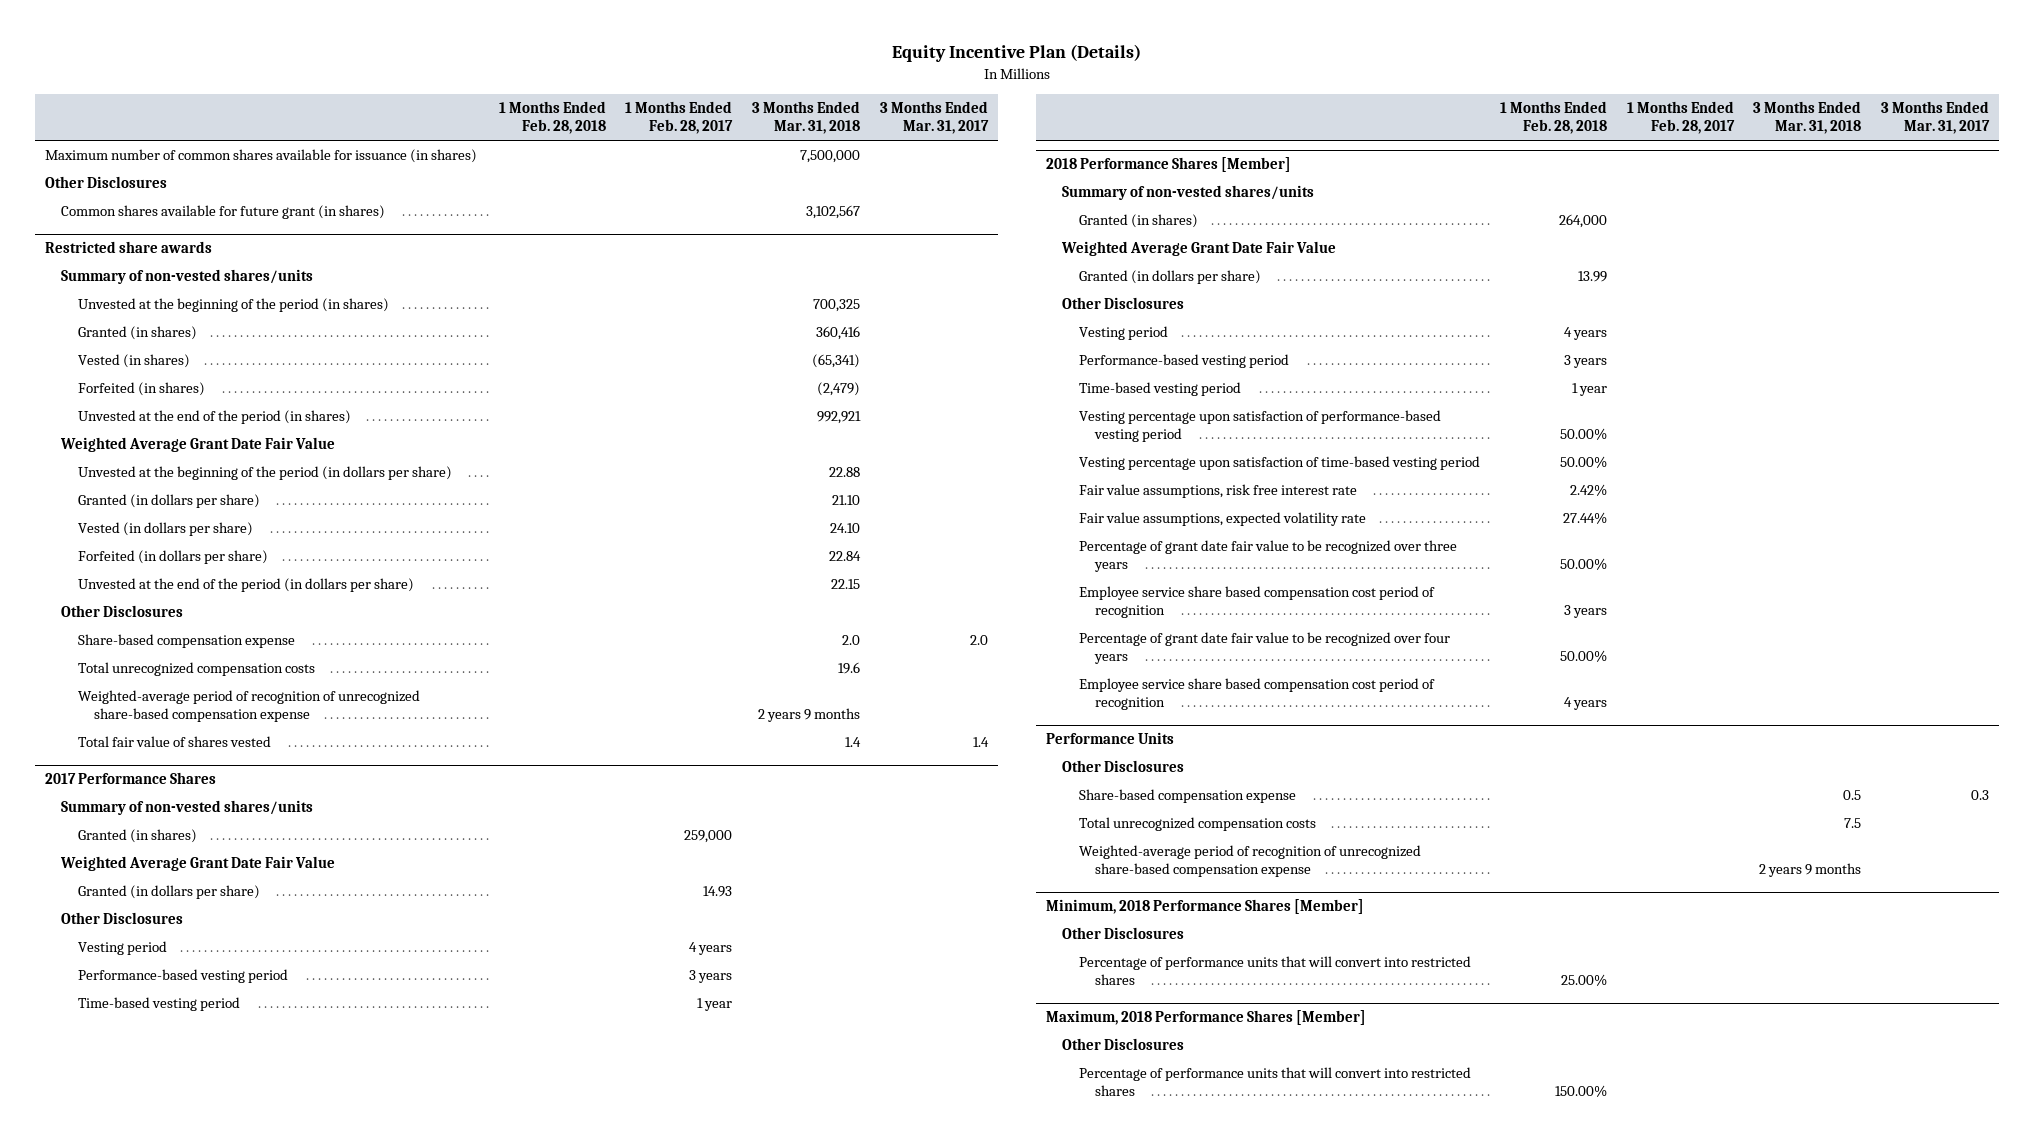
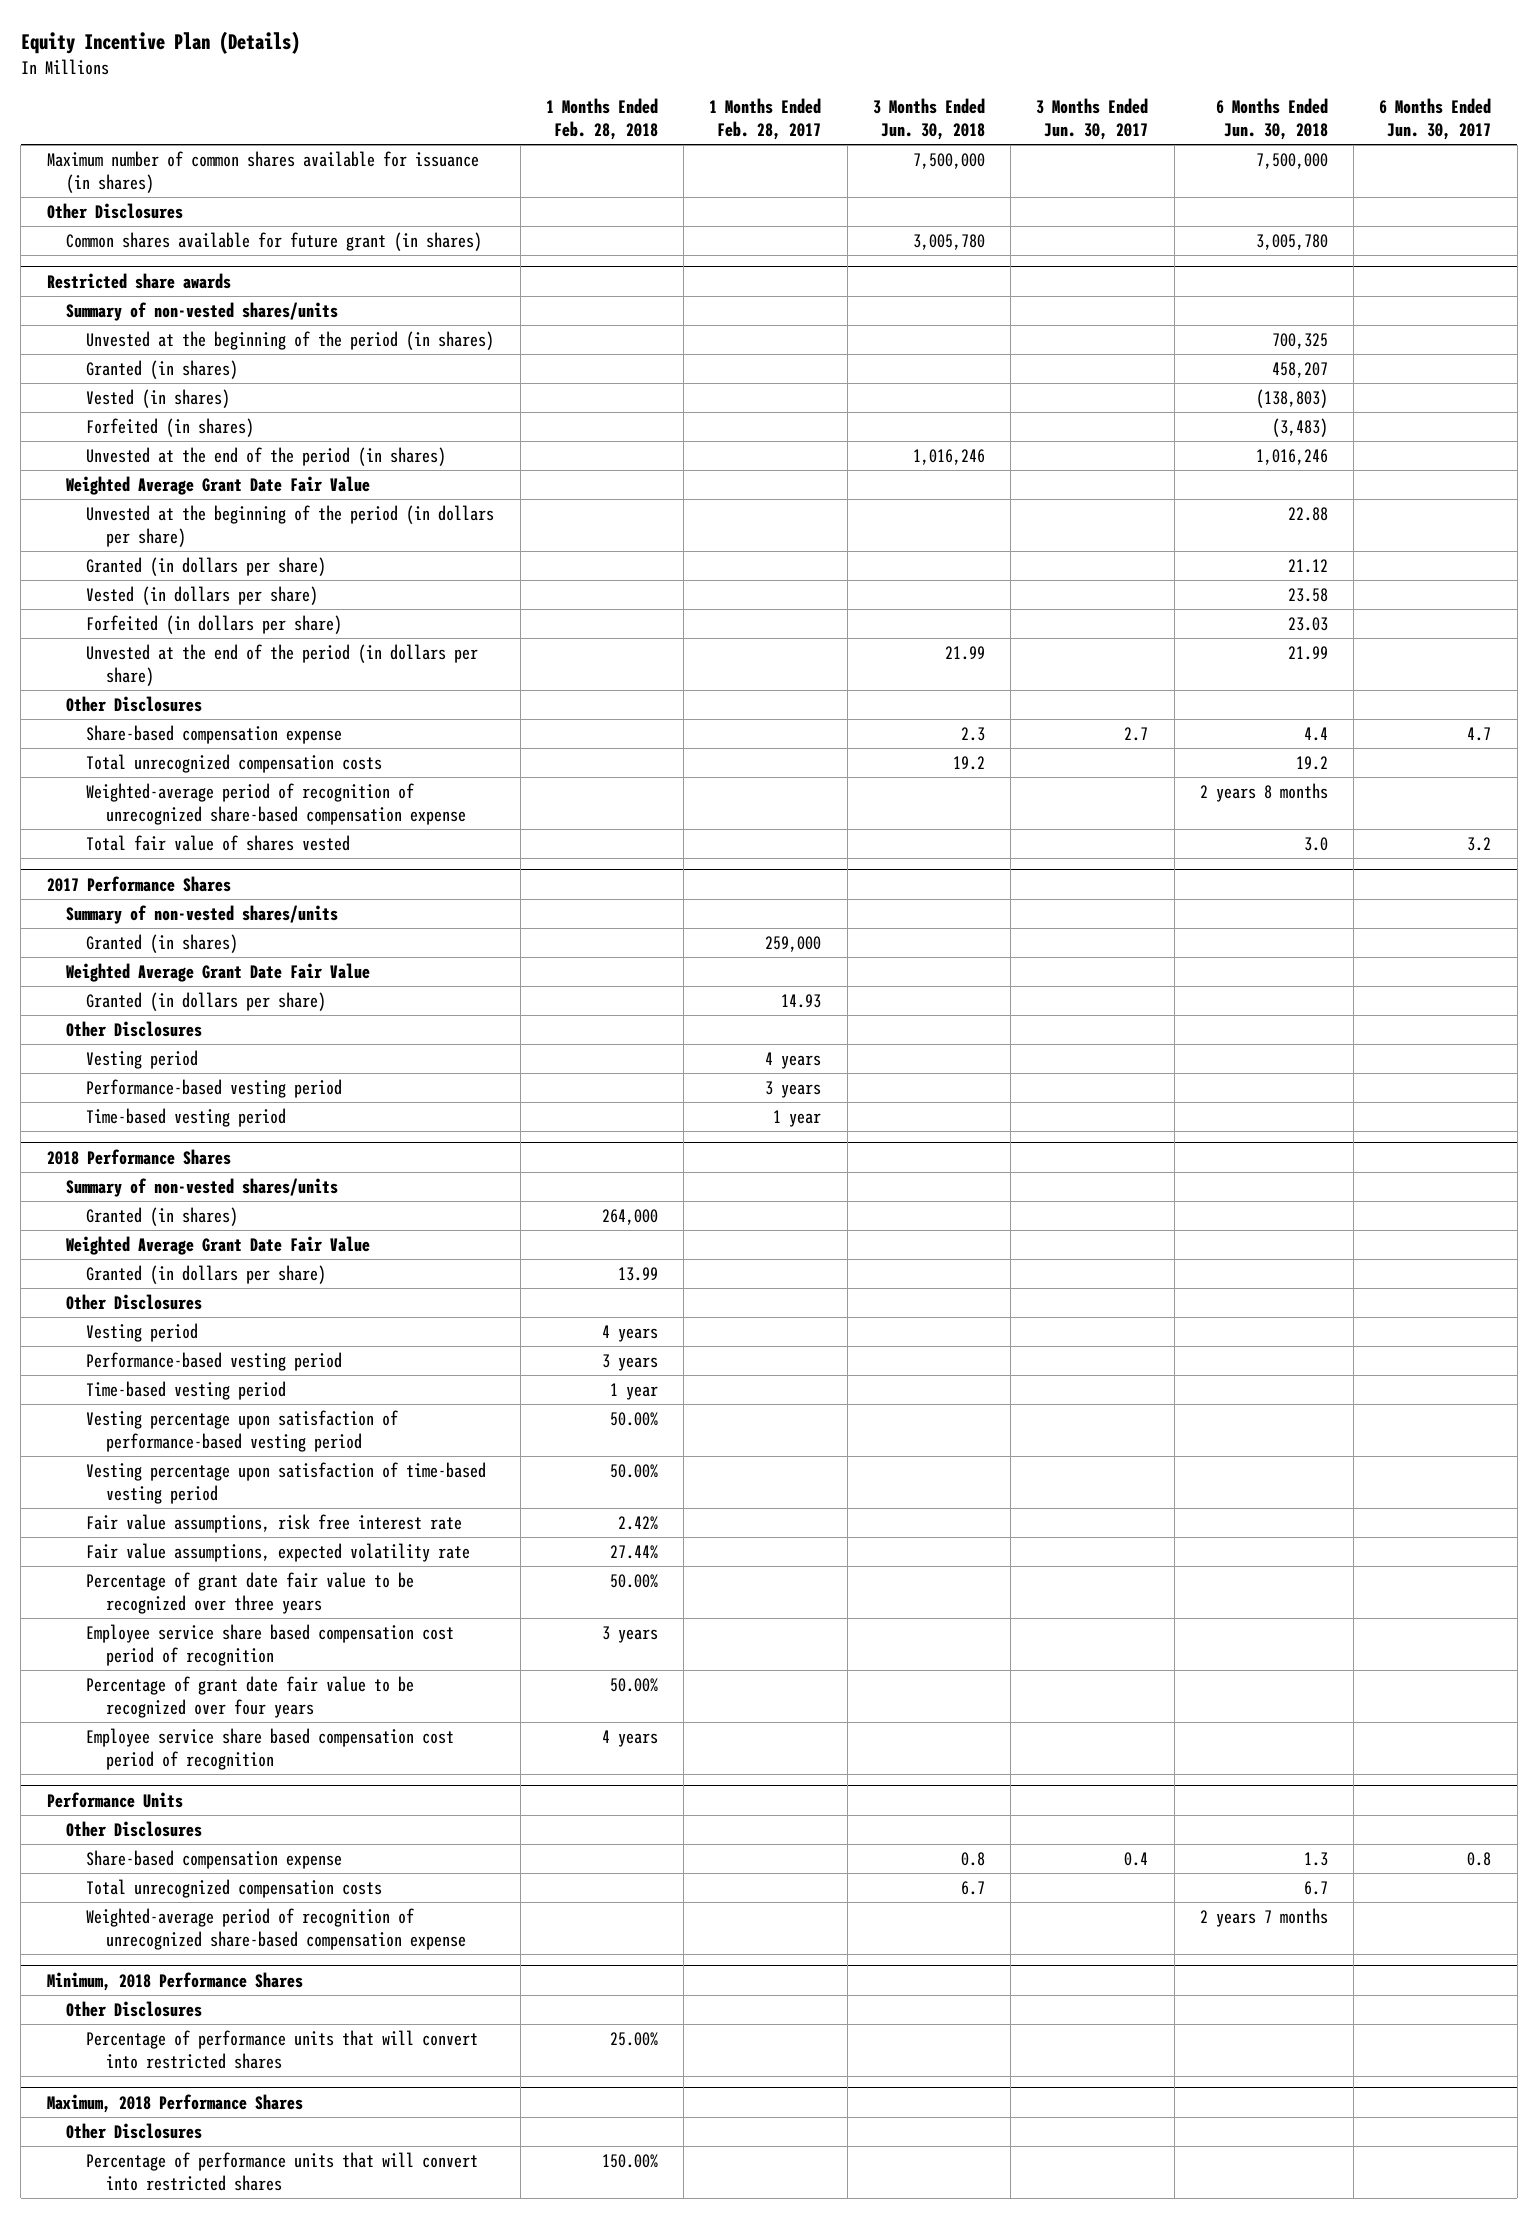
[752,101,861,135] 3 Months Ended Mar. 31, 2018 -> none
[880,101,990,135] 3 Months Ended Mar. 31, 2017 -> none
none -> [872,97,985,141] 3 Months Ended Jun. 30, 2018
none -> [1036,97,1149,141] 3 Months Ended Jun. 30, 2017
none -> [1215,97,1328,141] 6 Months Ended Jun. 30, 2018
none -> [1379,97,1492,141] 6 Months Ended Jun. 30, 2017
[1045,157,1291,173] 2018 Performance Shares [Member] -> [46,1148,231,1165] 2018 Performance Shares
[1045,899,1364,915] Minimum, 2018 Performance Shares [Member] -> [46,1971,303,1991] Minimum, 2018 Performance Shares
[1045,1010,1366,1026] Maximum, 2018 Performance Shares [Member] -> [46,2093,303,2113] Maximum, 2018 Performance Shares

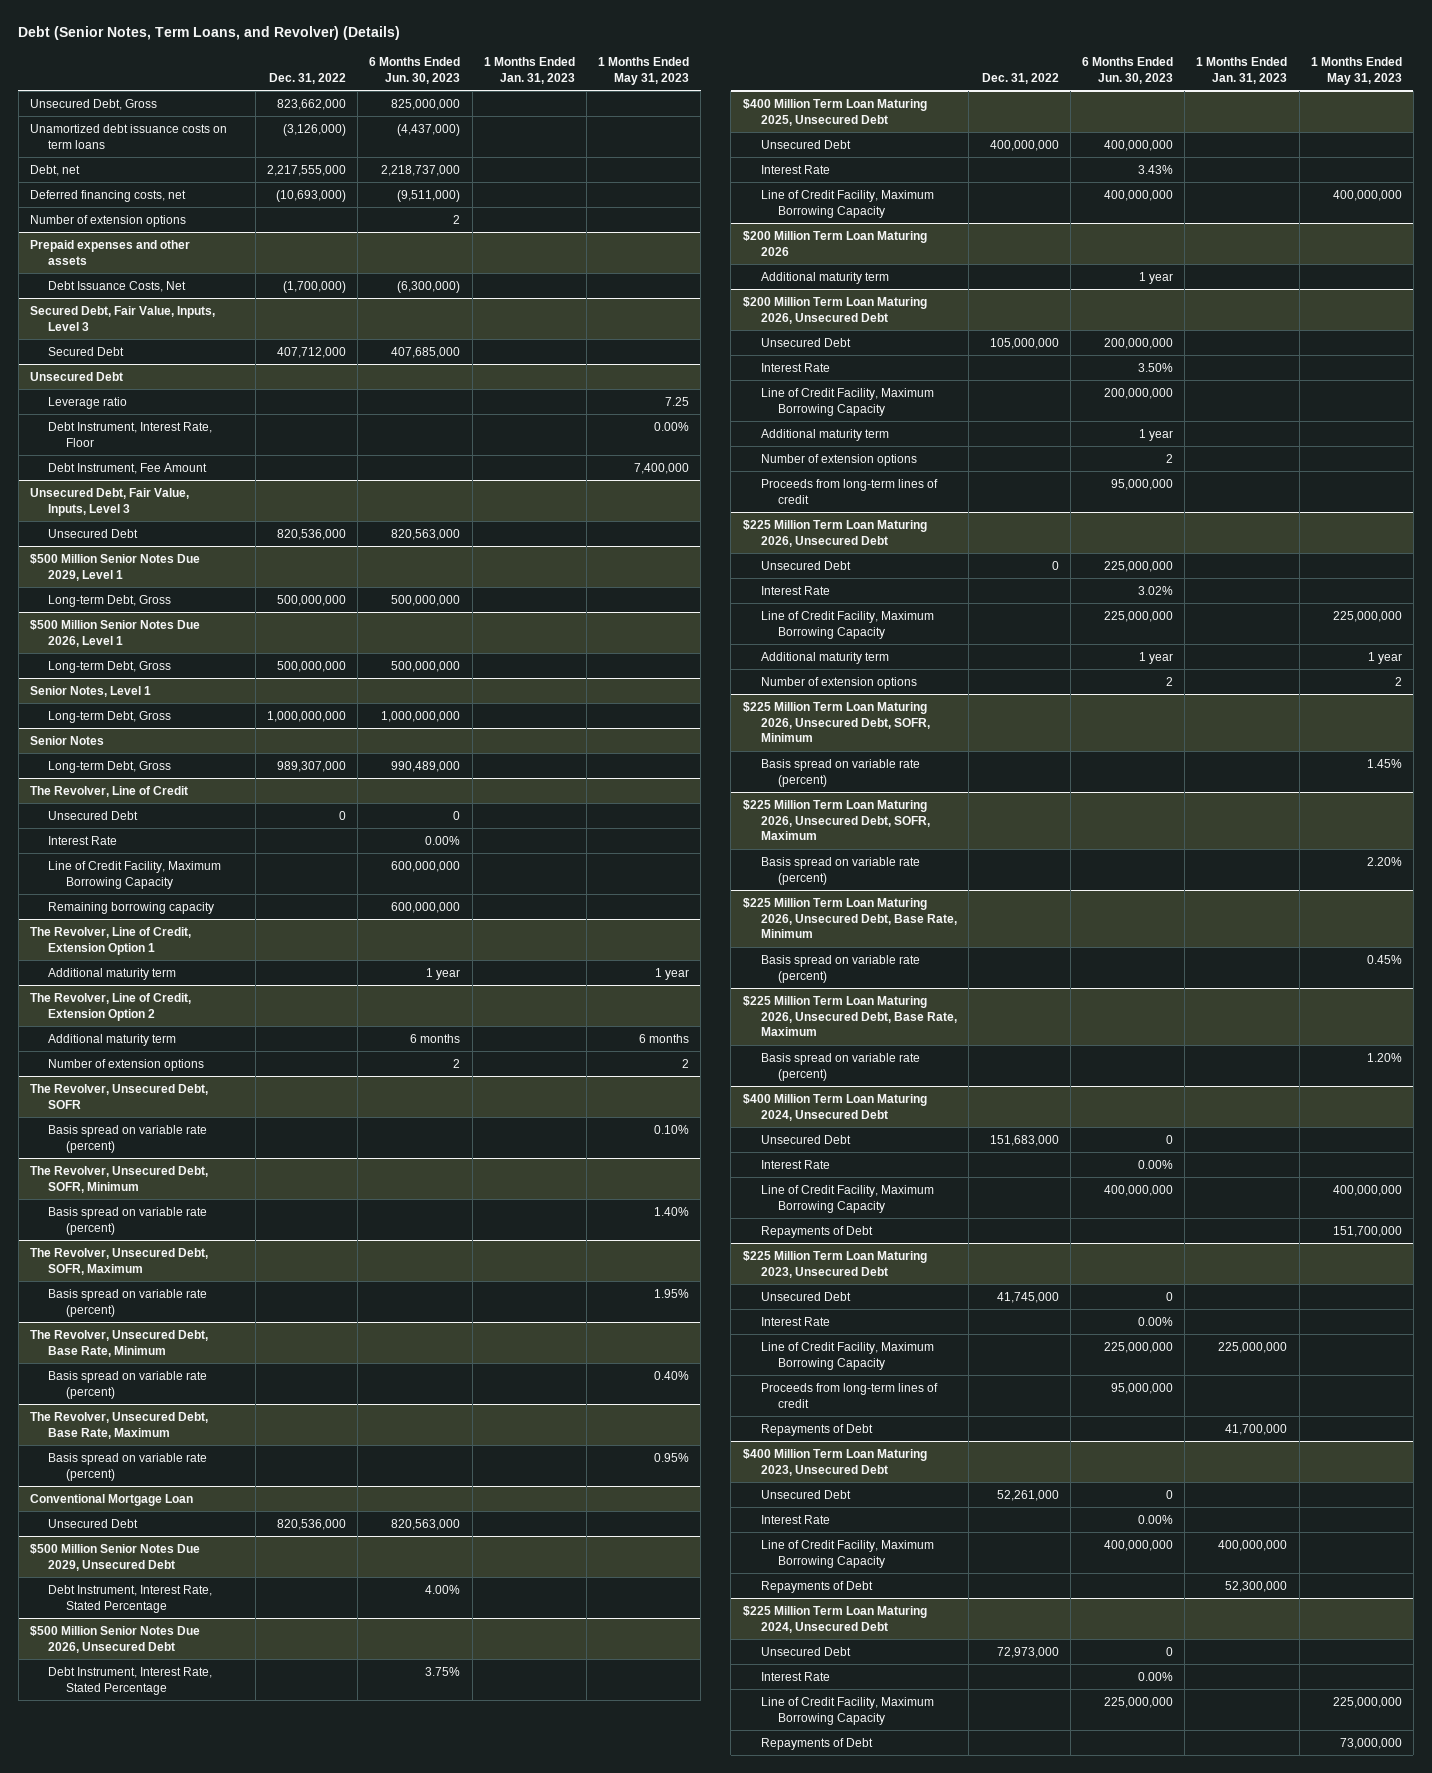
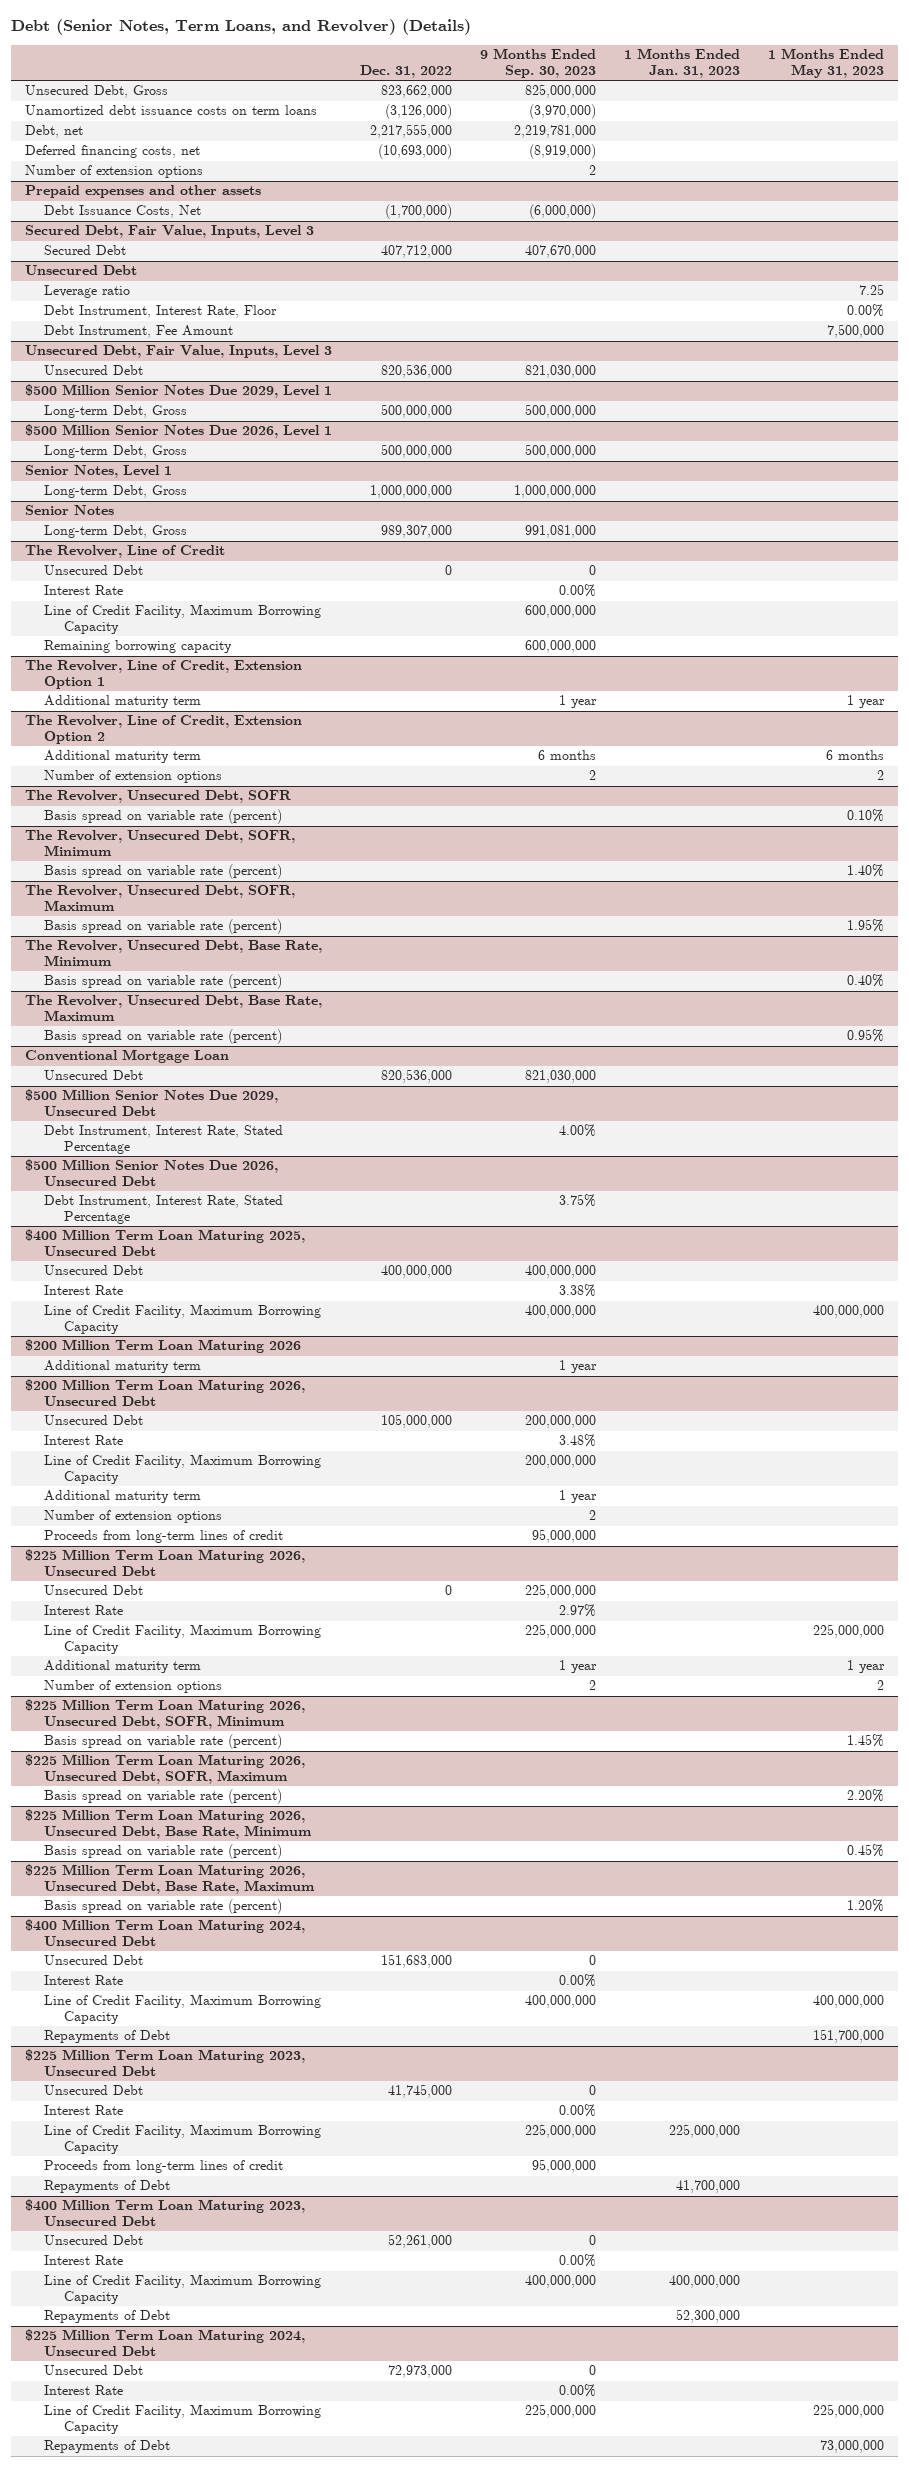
[369,57,461,84] 6 Months Ended Jun. 30, 2023 -> none
none -> [479,48,596,78] 9 Months Ended Sep. 30, 2023
[634,462,690,474] 7,400,000 -> [826,324,884,339] 7,500,000

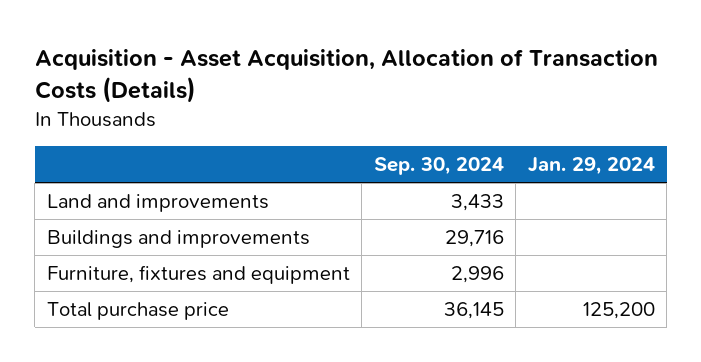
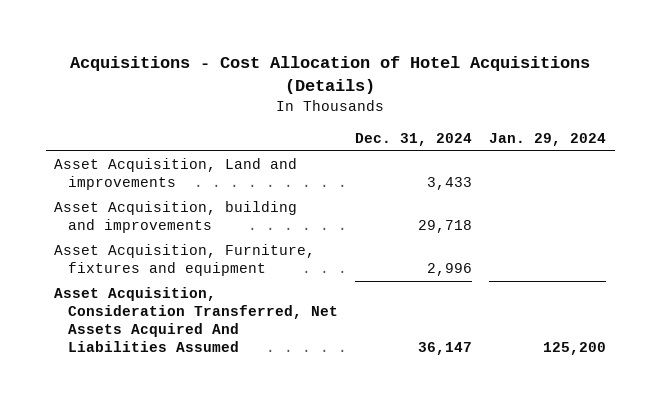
[34,49,658,104] Acquisition - Asset Acquisition, Allocation of Transaction Costs (Details) -> [70,56,591,95] Acquisitions - Cost Allocation of Hotel Acquisitions (Details)
[373,157,504,176] Sep. 30, 2024 -> none
none -> [355,132,473,146] Dec. 31, 2024
[46,193,269,212] Land and improvements -> [54,158,298,191] Asset Acquisition, Land and improvements
[46,229,310,248] Buildings and improvements -> [54,201,298,234] Asset Acquisition, building and improvements
[46,264,350,284] Furniture, fixtures and equipment -> [54,244,316,277] Asset Acquisition, Furniture, fixtures and equipment
[46,301,229,320] Total purchase price -> [54,287,339,353] Asset Acquisition, Consideration Transferred, Net Assets Acquired And Liabilities Assumed

